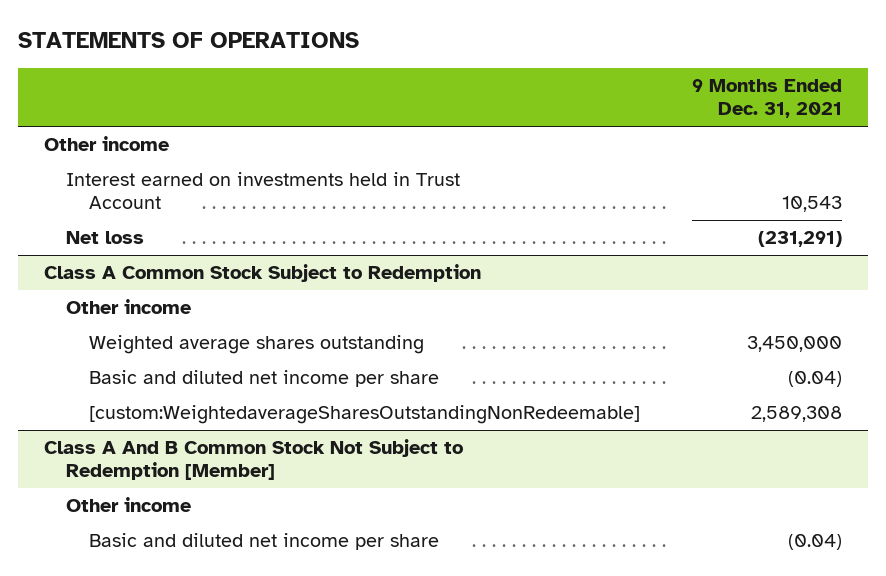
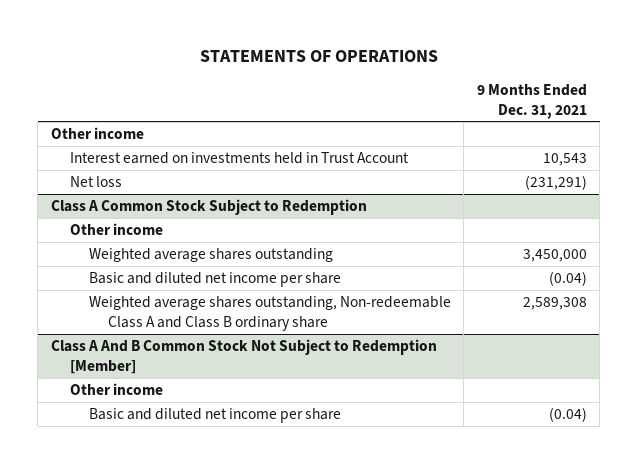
[88,405,640,425] [custom:WeightedaverageSharesOutstandingNonRedeemable] -> [89,296,452,331] Weighted average shares outstanding, Non-redeemable Class A and Class B ordinary share

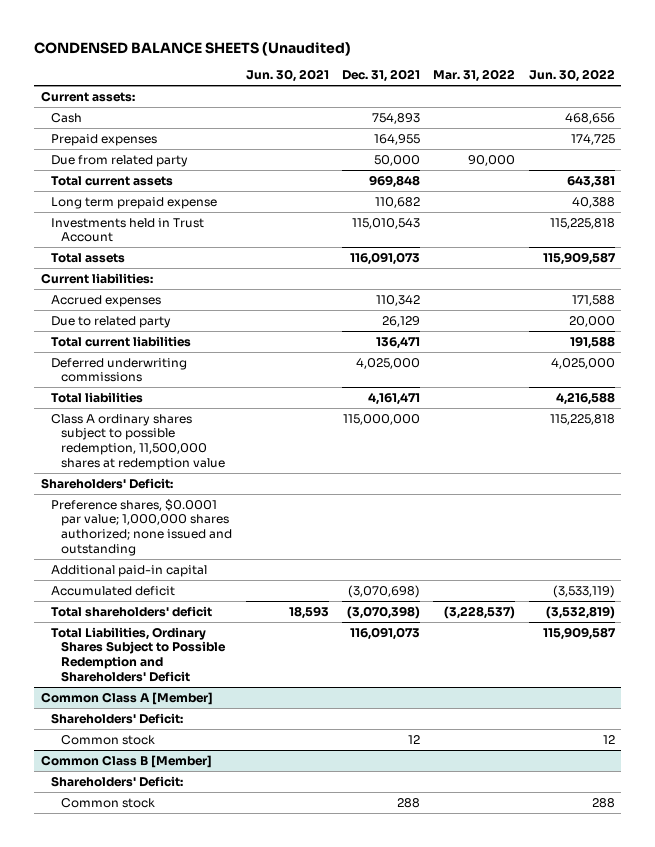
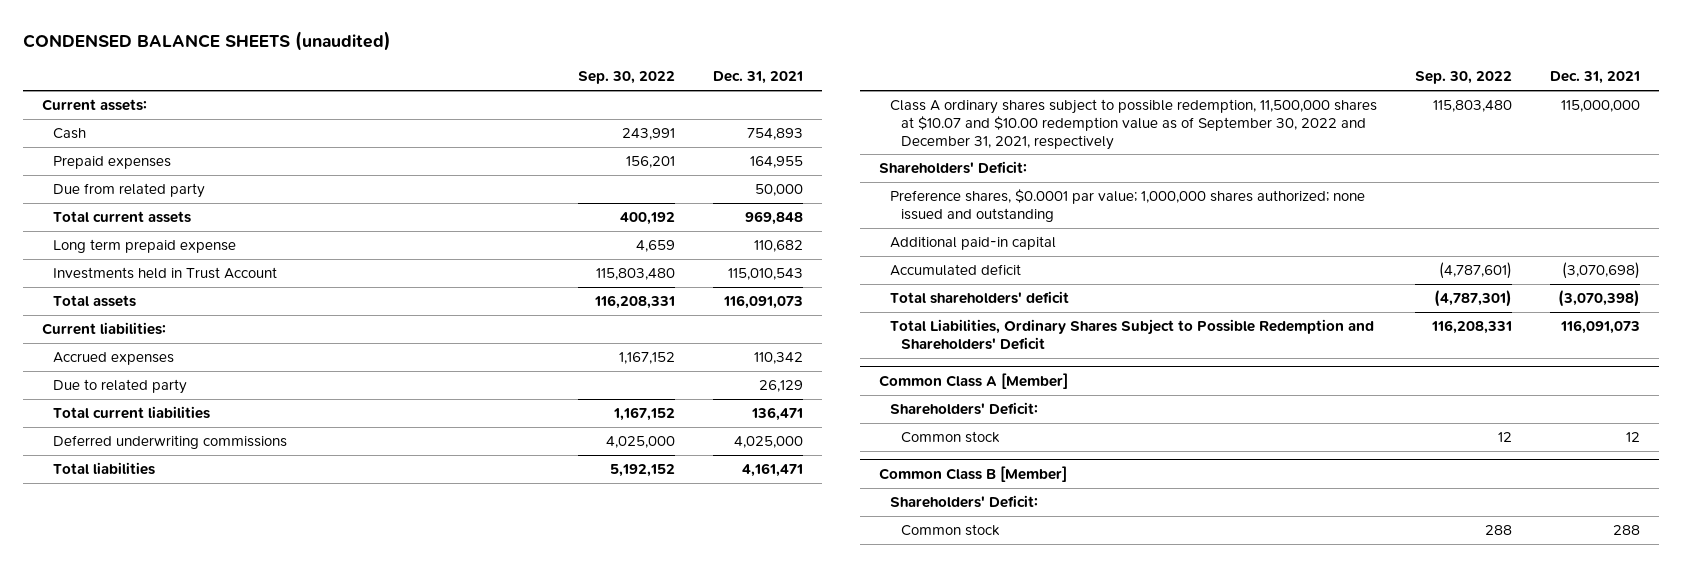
[34,41,352,56] CONDENSED BALANCE SHEETS (Unaudited) -> [23,30,392,51] CONDENSED BALANCE SHEETS (unaudited)
[245,69,329,83] Jun. 30, 2021 -> none
[433,69,516,83] Mar. 31, 2022 -> none
[528,69,615,83] Jun. 30, 2022 -> none
none -> [578,71,676,85] Sep. 30, 2022
[51,413,226,470] Class A ordinary shares subject to possible redemption, 11,500,000 shares at redemption value -> [889,99,1377,150] Class A ordinary shares subject to possible redemption, 11,500,000 shares at $10.07 and $10.00 redemption value as of September 30, 2022 and December 31, 2021, respectively

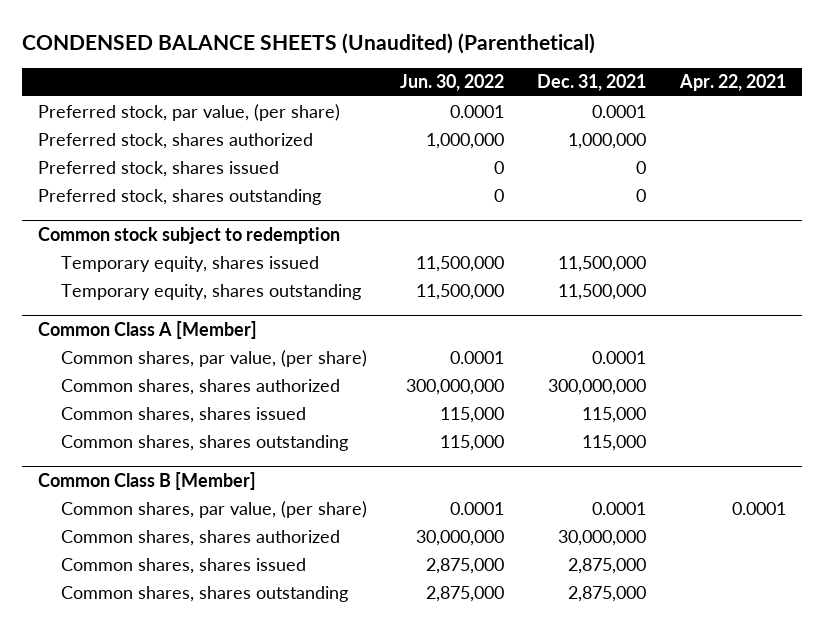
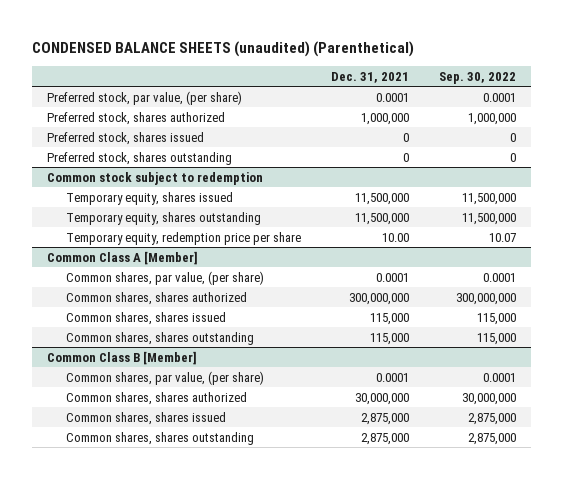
[21,32,595,54] CONDENSED BALANCE SHEETS (Unaudited) (Parenthetical) -> [32,40,415,57] CONDENSED BALANCE SHEETS (unaudited) (Parenthetical)
[399,74,504,92] Jun. 30, 2022 -> none
[678,74,786,92] Apr. 22, 2021 -> none
none -> [438,71,516,84] Sep. 30, 2022
none -> [66,231,302,245] Temporary equity, redemption price per share

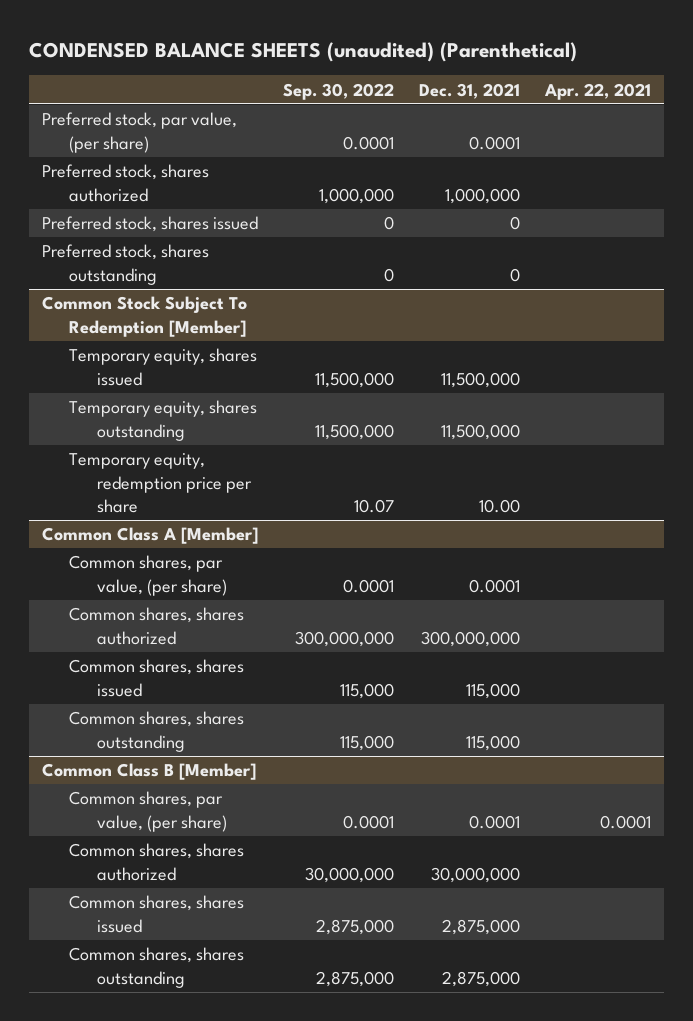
none -> [544,82,652,100] Apr. 22, 2021
[47,171,264,185] Common stock subject to redemption -> [41,296,247,337] Common Stock Subject To Redemption [Member]

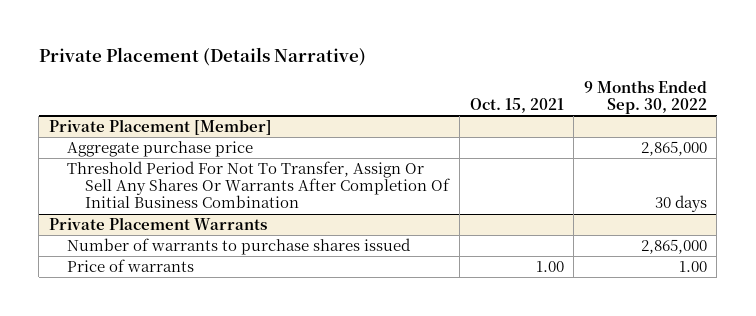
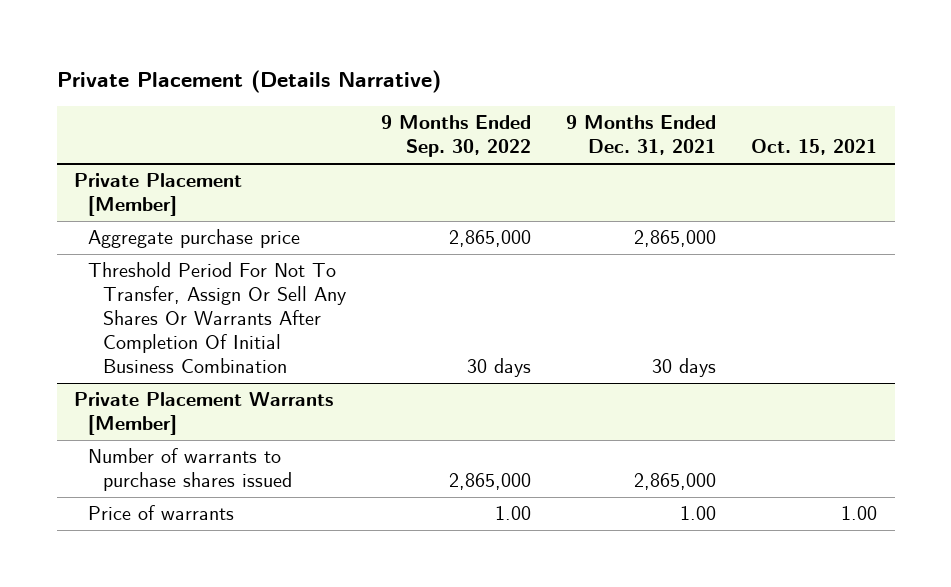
none -> [565,115,716,156] 9 Months Ended Dec. 31, 2021
[49,217,268,231] Private Placement Warrants -> [74,392,334,436] Private Placement Warrants [Member]

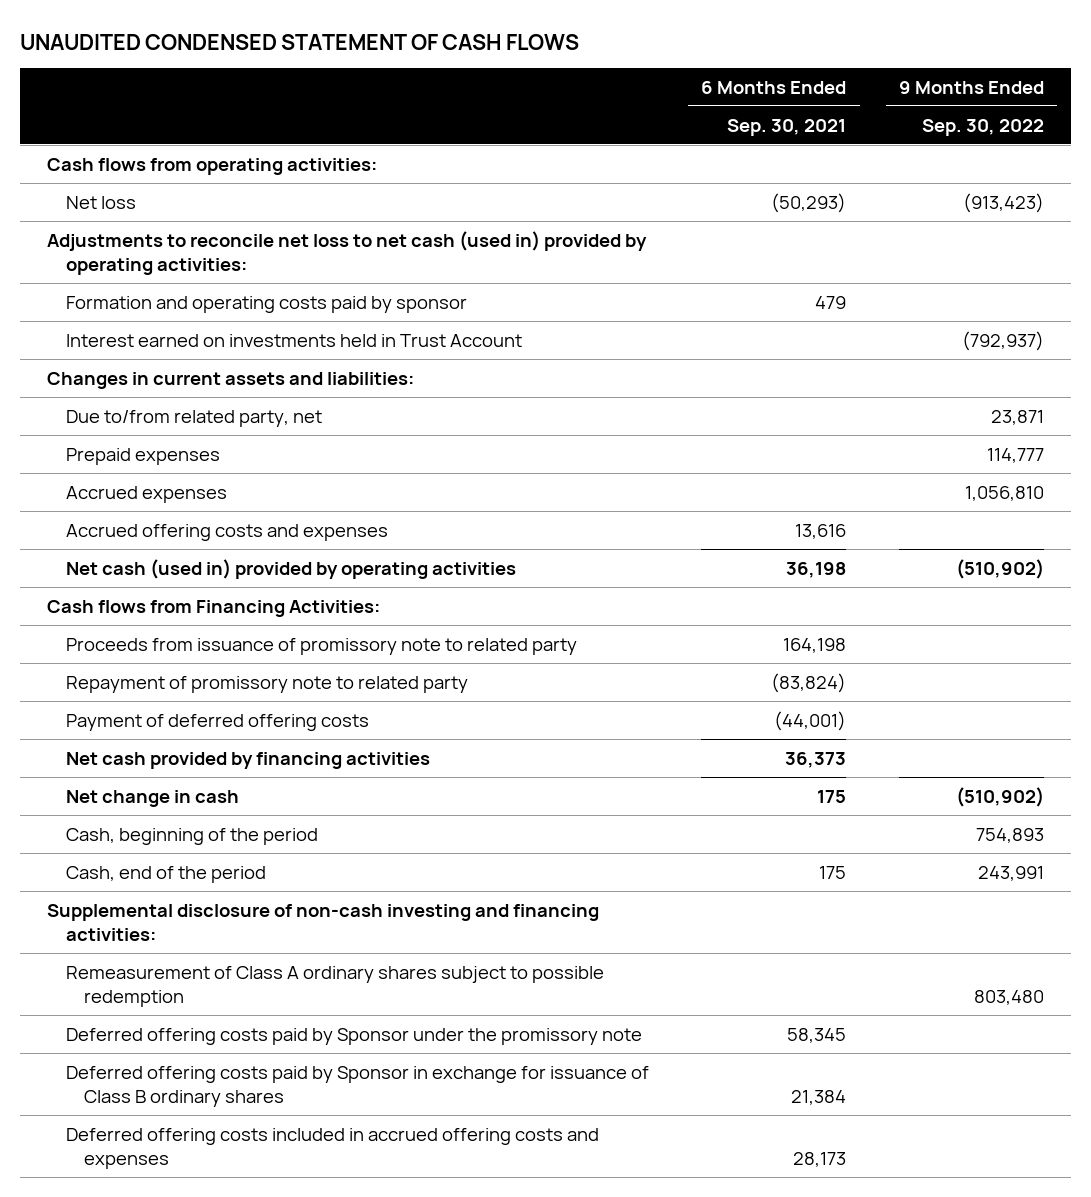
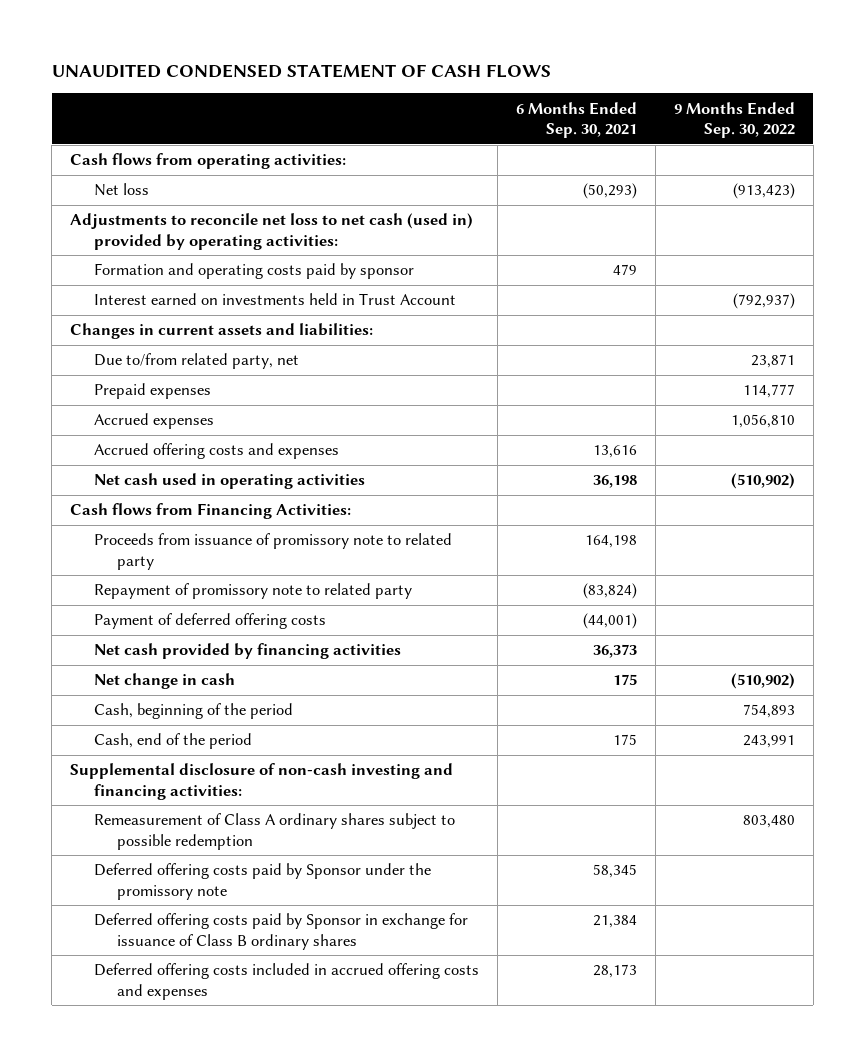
[65,558,516,579] Net cash (used in) provided by operating activities -> [93,473,365,490] Net cash used in operating activities

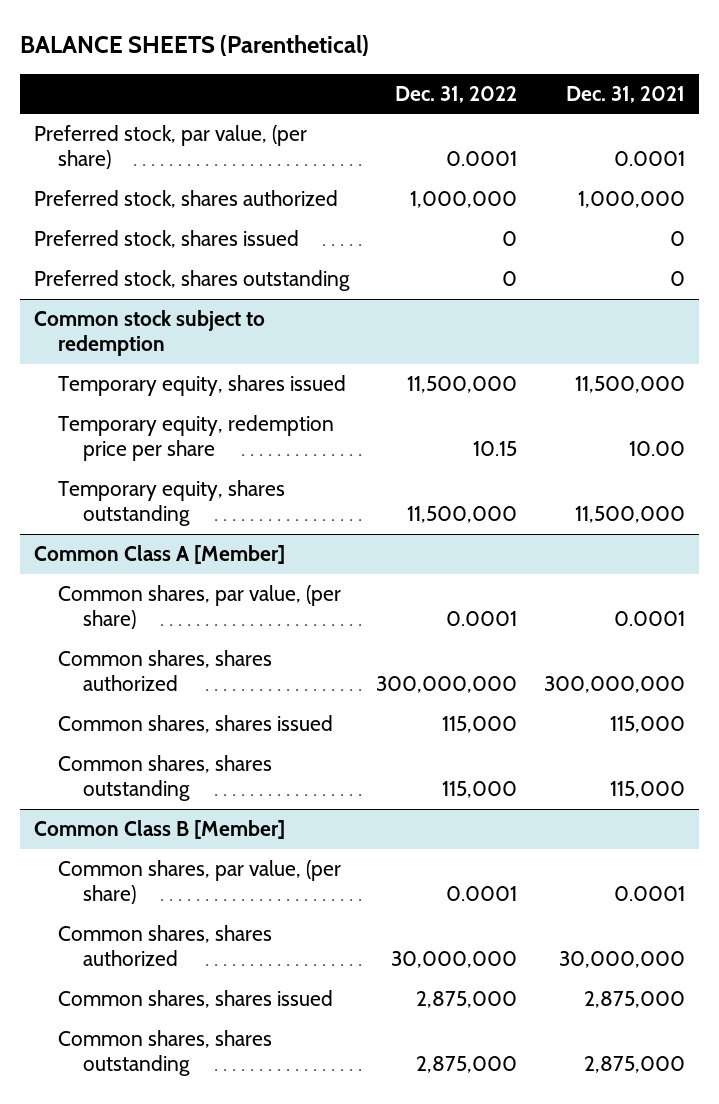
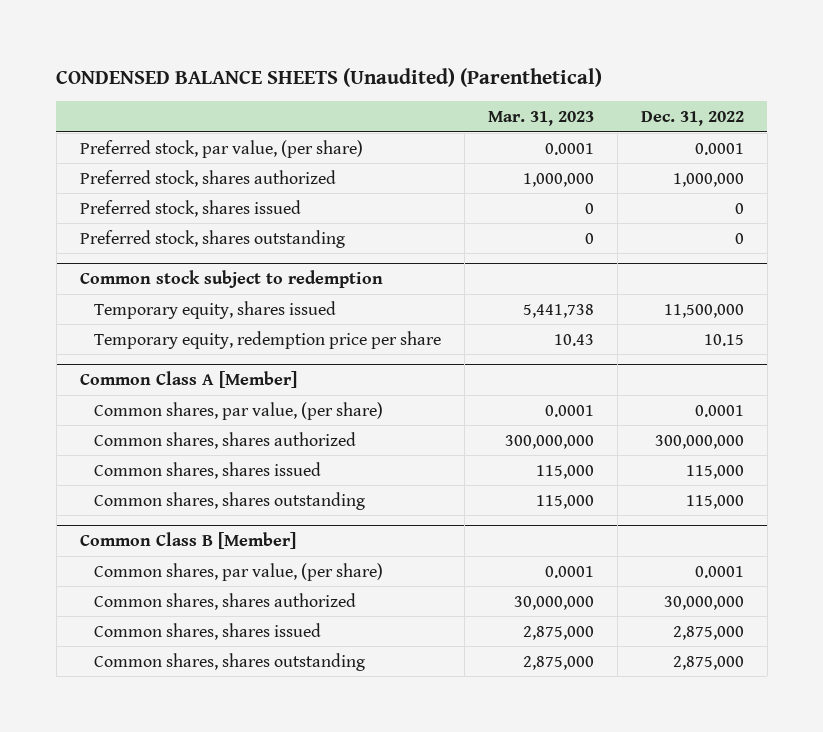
[19,34,369,56] BALANCE SHEETS (Parenthetical) -> [56,67,603,87] CONDENSED BALANCE SHEETS (Unaudited) (Parenthetical)
[566,85,686,103] Dec. 31, 2021 -> none
none -> [488,111,595,127] Mar. 31, 2023
[58,480,286,527] Temporary equity, shares outstanding -> none

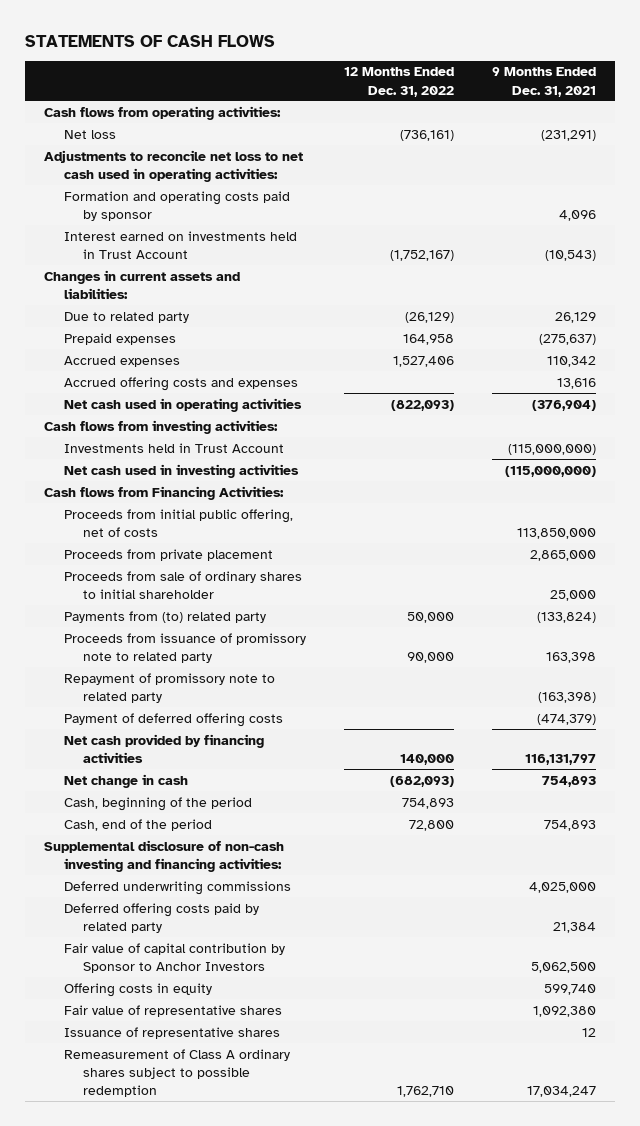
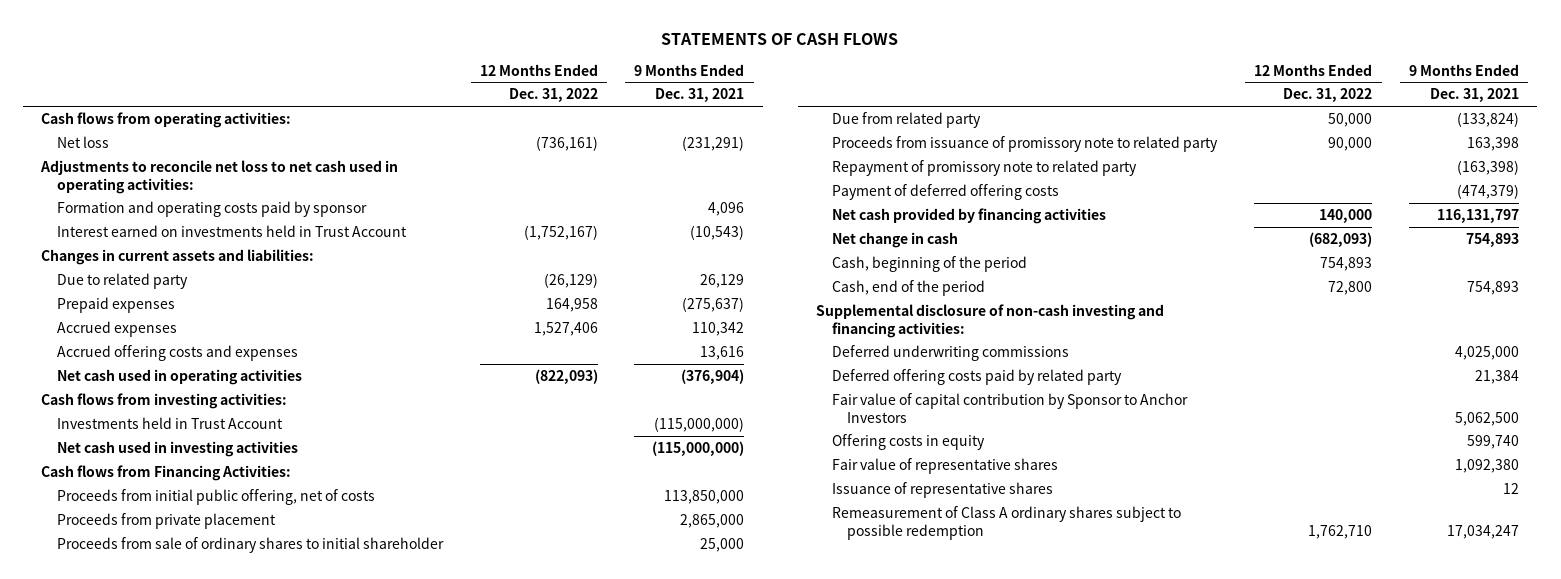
[63,610,266,623] Payments from (to) related party -> [831,111,981,128] Due from related party

